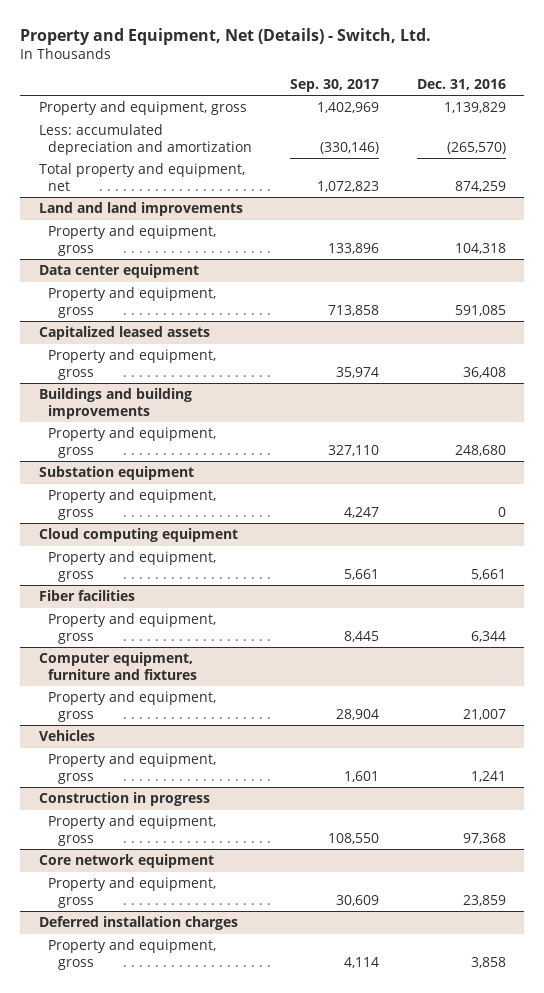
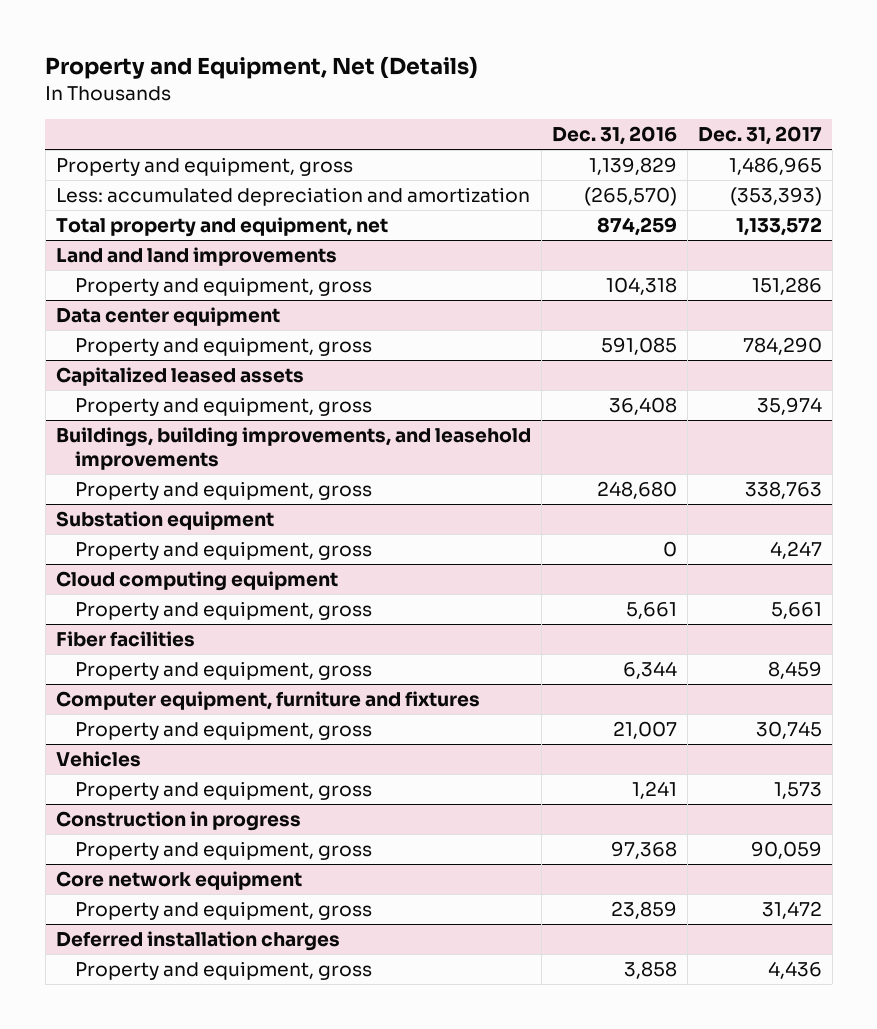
[19,27,431,45] Property and Equipment, Net (Details) - Switch, Ltd. -> [45,56,479,80] Property and Equipment, Net (Details)
[290,78,380,92] Sep. 30, 2017 -> none
none -> [697,126,822,146] Dec. 31, 2017
[38,388,192,419] Buildings and building improvements -> [55,427,531,470] Buildings, building improvements, and leasehold improvements

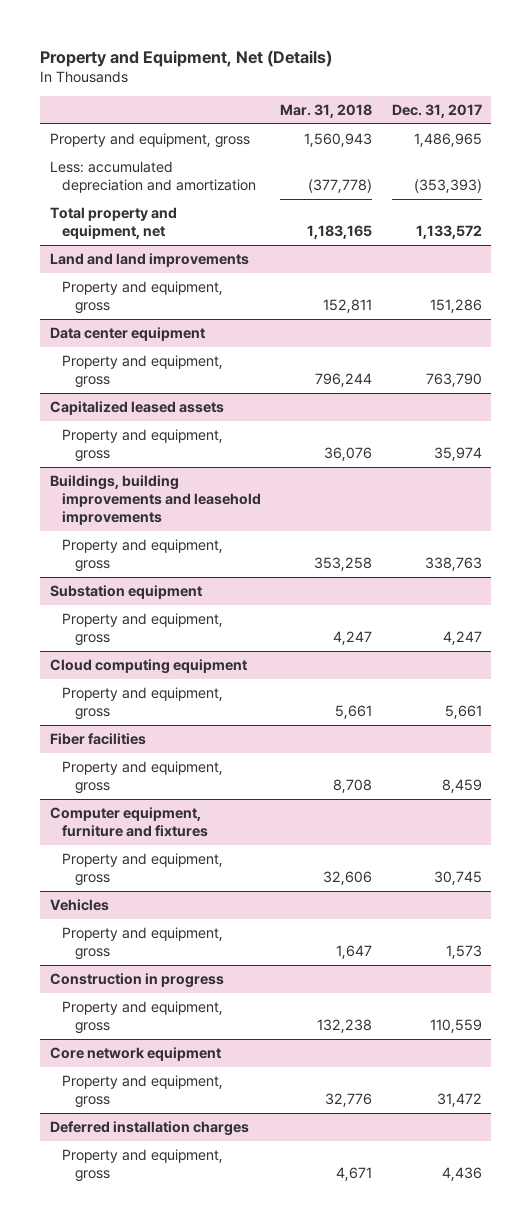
[551,126,677,146] Dec. 31, 2016 -> none
none -> [280,104,373,119] Mar. 31, 2018
[742,337,822,356] 784,290 -> [425,372,482,387] 763,790
[55,427,531,470] Buildings, building improvements, and leasehold improvements -> [50,474,262,526] Buildings, building improvements and leasehold improvements
[750,841,822,860] 90,059 -> [429,1018,482,1033] 110,559

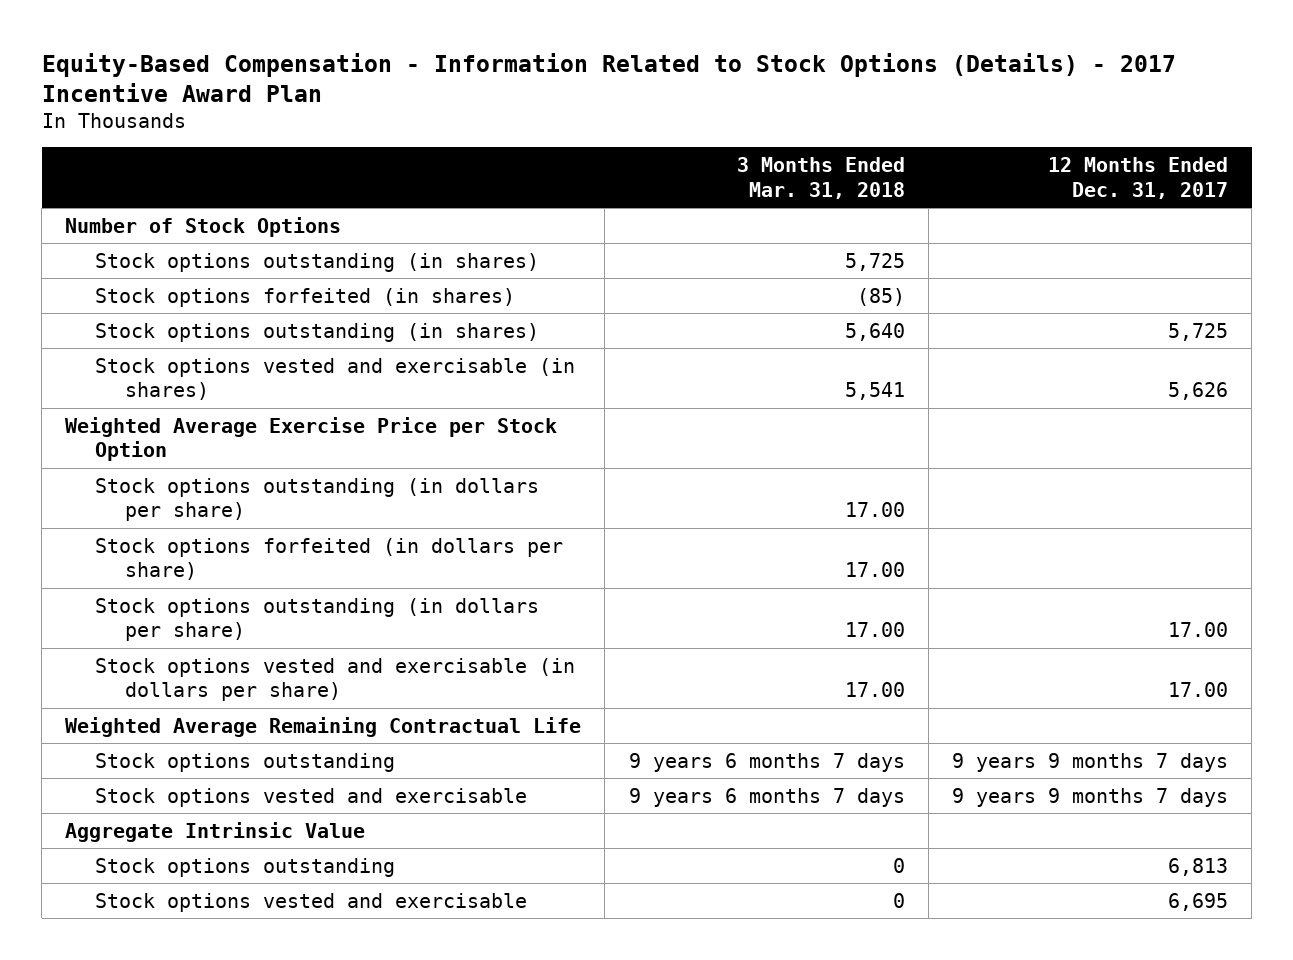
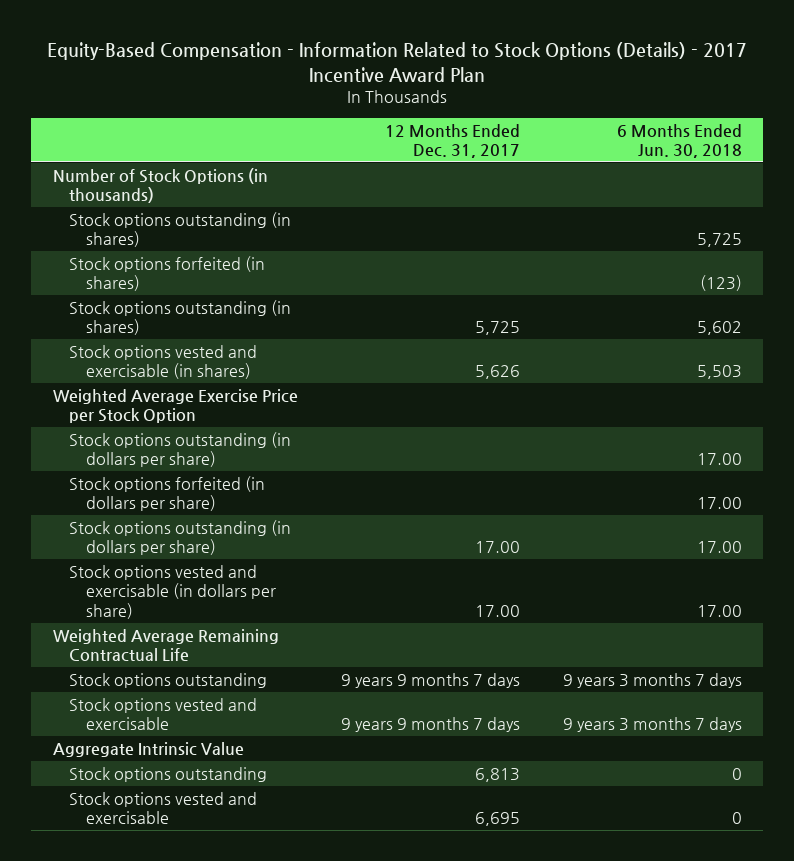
[736,157,905,199] 3 Months Ended Mar. 31, 2018 -> none
none -> [616,123,742,159] 6 Months Ended Jun. 30, 2018
[65,216,342,237] Number of Stock Options -> [52,167,268,204] Number of Stock Options (in thousands)

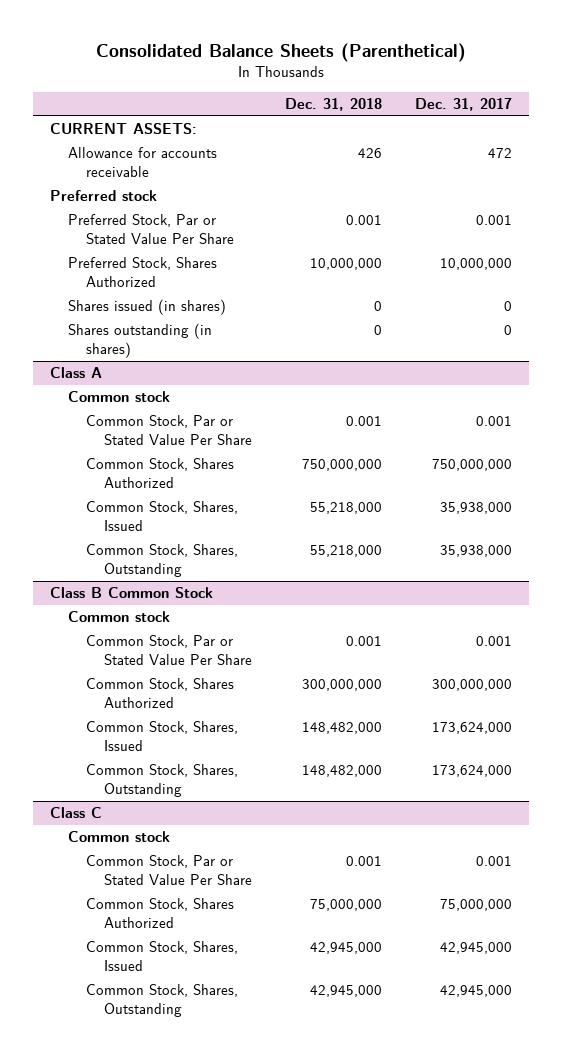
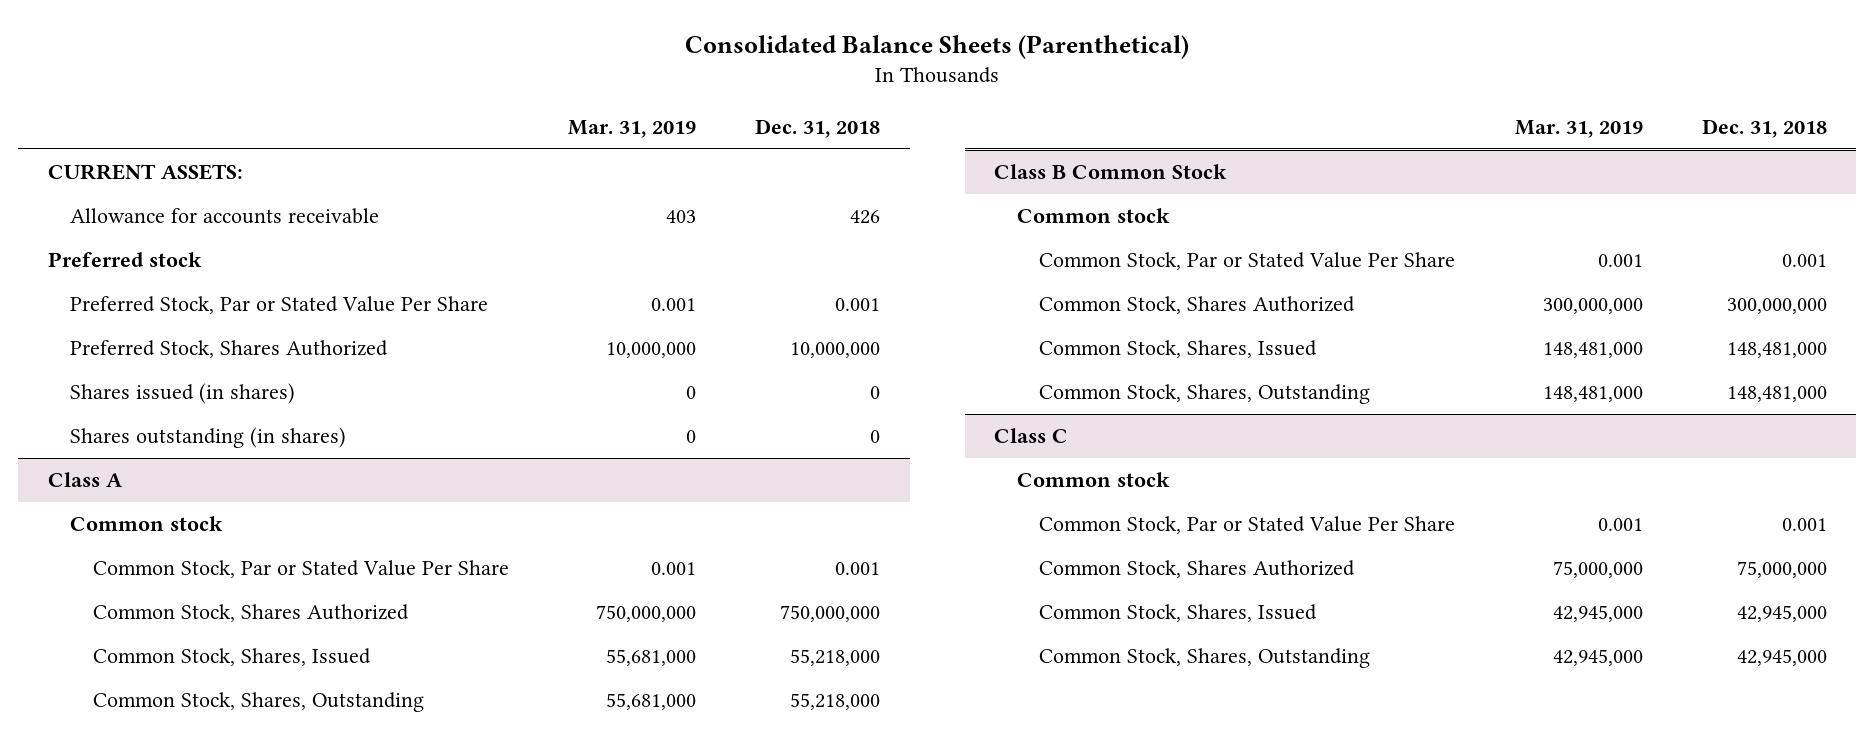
[415,98,513,112] Dec. 31, 2017 -> none
none -> [567,119,696,138] Mar. 31, 2019
[302,722,383,735] 148,482,000 -> [1726,342,1827,359] 148,481,000
[302,765,383,778] 148,482,000 -> [1726,386,1827,403] 148,481,000

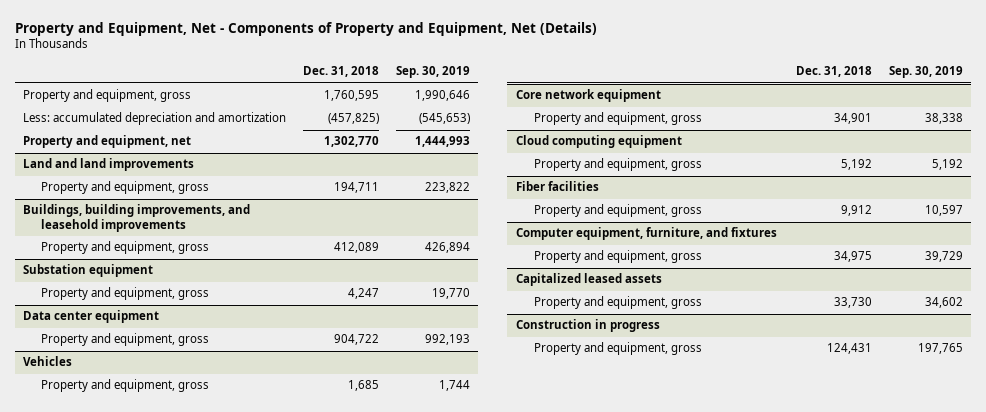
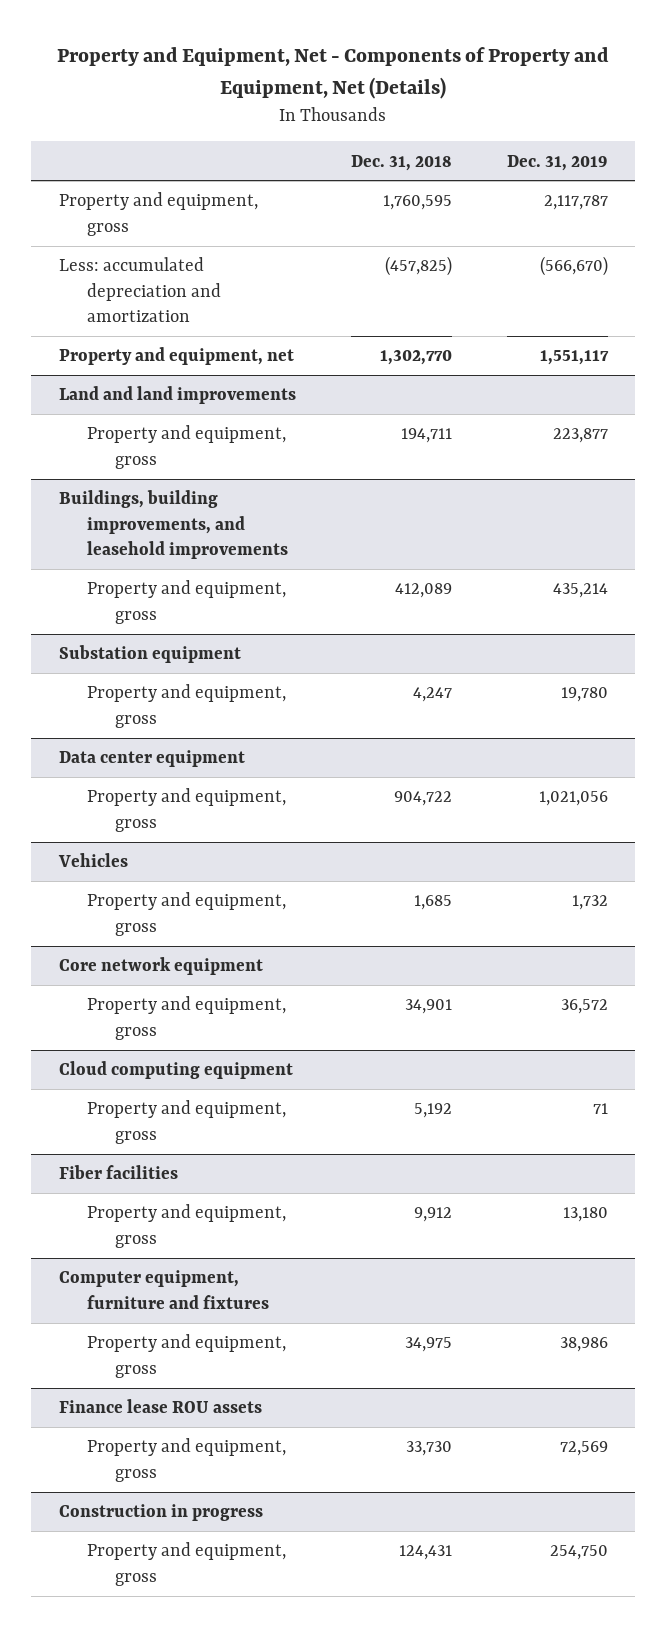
[396,66,471,79] Sep. 30, 2019 -> none
none -> [506,154,608,171] Dec. 31, 2019
[515,227,777,241] Computer equipment, furniture, and fixtures -> [58,1270,269,1309] Computer equipment, furniture and fixtures
[515,273,662,287] Capitalized leased assets -> [58,1399,262,1414] Finance lease ROU assets

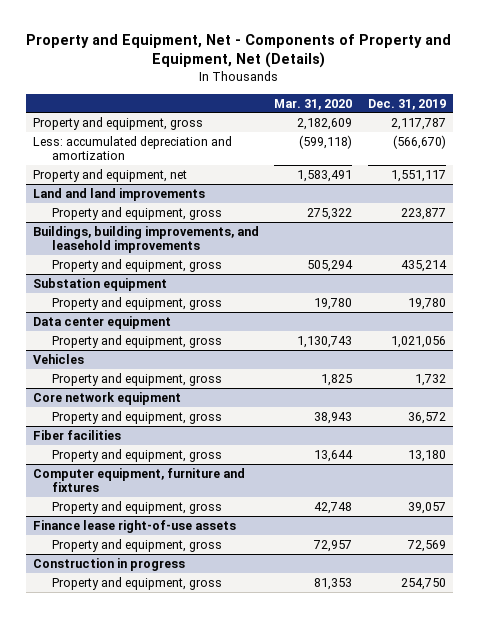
[350,154,452,171] Dec. 31, 2018 -> none
none -> [274,98,353,110] Mar. 31, 2020
[58,1061,293,1080] Cloud computing equipment -> none
[86,1100,286,1144] Property and equipment, gross -> none
[559,1337,608,1353] 38,986 -> [407,501,446,514] 39,057
[58,1399,262,1414] Finance lease ROU assets -> [33,519,237,533] Finance lease right-of-use assets

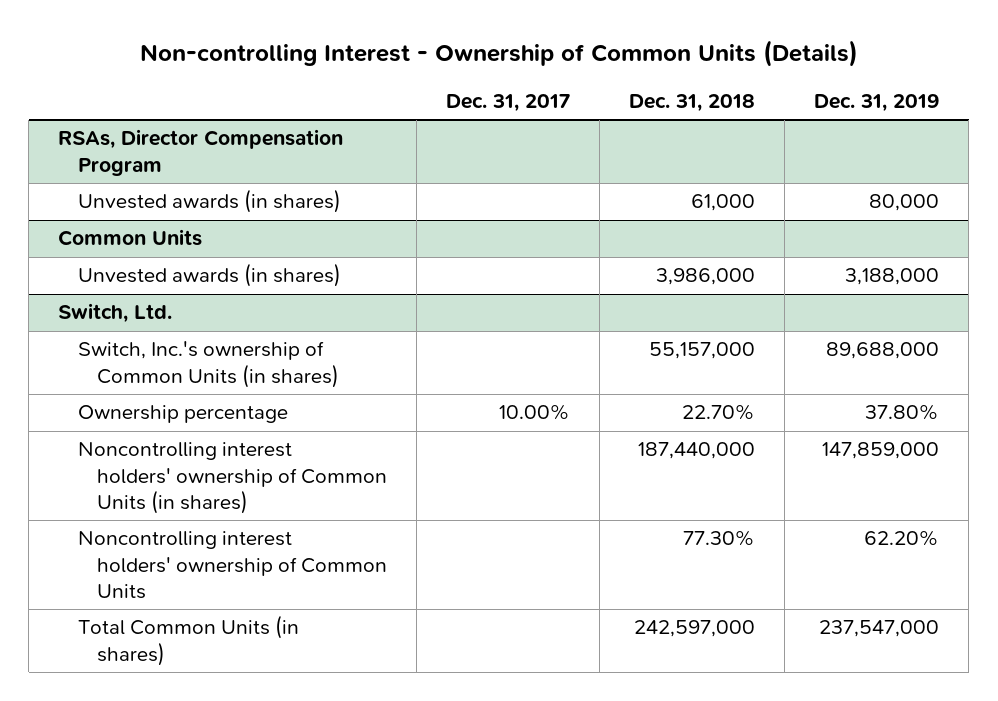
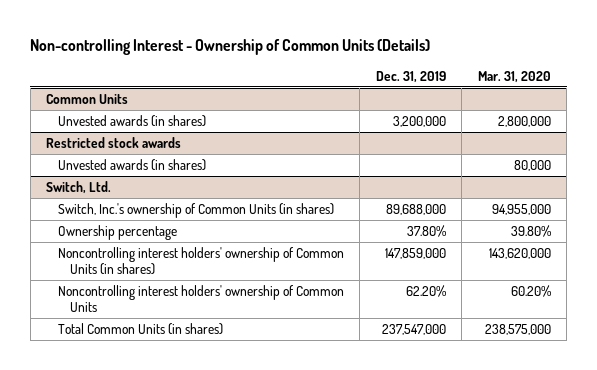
[446,93,571,112] Dec. 31, 2017 -> none
[629,93,756,112] Dec. 31, 2018 -> none
none -> [477,70,551,83] Mar. 31, 2020
[58,129,344,176] RSAs, Director Compensation Program -> none
[77,189,341,214] Unvested awards (in shares) -> none
[845,268,940,286] 3,188,000 -> [392,115,446,127] 3,200,000
none -> [45,136,181,148] Restricted stock awards
none -> [57,158,206,171] Unvested awards (in shares)

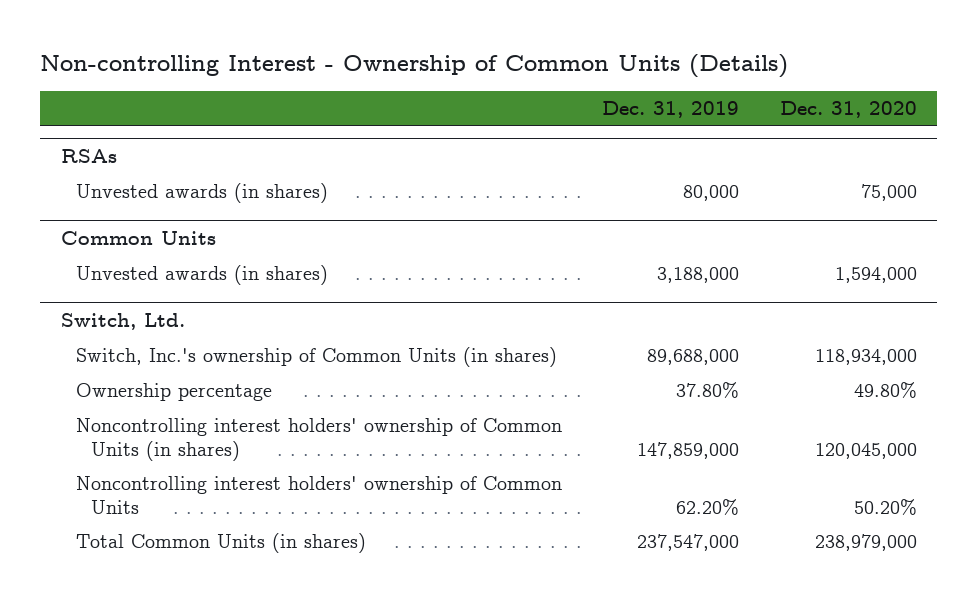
[477,70,551,83] Mar. 31, 2020 -> none
none -> [779,101,917,119] Dec. 31, 2020
none -> [60,149,117,164] RSAs
none -> [75,183,328,204] Unvested awards (in shares)
[45,136,181,148] Restricted stock awards -> none
[57,158,206,171] Unvested awards (in shares) -> none
[392,115,446,127] 3,200,000 -> [657,267,740,284] 3,188,000

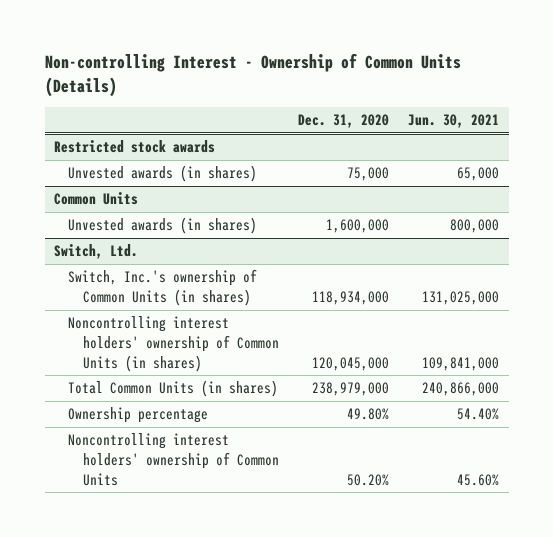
[602,101,740,119] Dec. 31, 2019 -> none
none -> [408,114,500,129] Jun. 30, 2021
[60,149,117,164] RSAs -> [54,140,216,154] Restricted stock awards
[834,267,917,284] 1,594,000 -> [325,219,389,234] 1,600,000
[75,383,272,402] Ownership percentage -> [68,407,209,424] Ownership percentage
[75,476,562,514] Noncontrolling interest holders' ownership of Common Units -> [68,433,279,486] Noncontrolling interest holders' ownership of Common Units

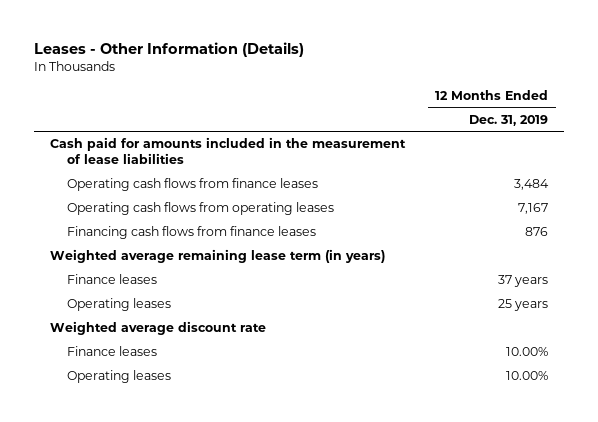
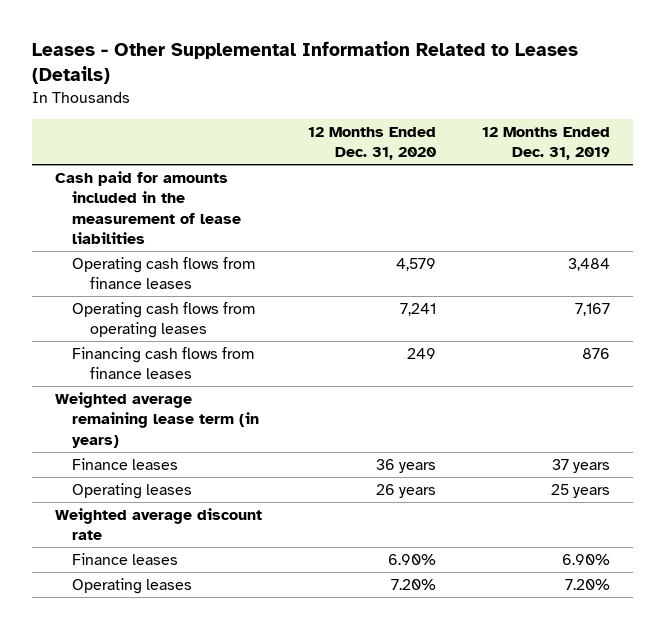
[34,41,305,57] Leases - Other Information (Details) -> [31,41,578,85] Leases - Other Supplemental Information Related to Leases (Details)
none -> [307,126,436,161] 12 Months Ended Dec. 31, 2020
[506,347,549,357] 10.00% -> [561,553,610,565] 6.90%
[506,371,549,381] 10.00% -> [564,578,610,590] 7.20%

